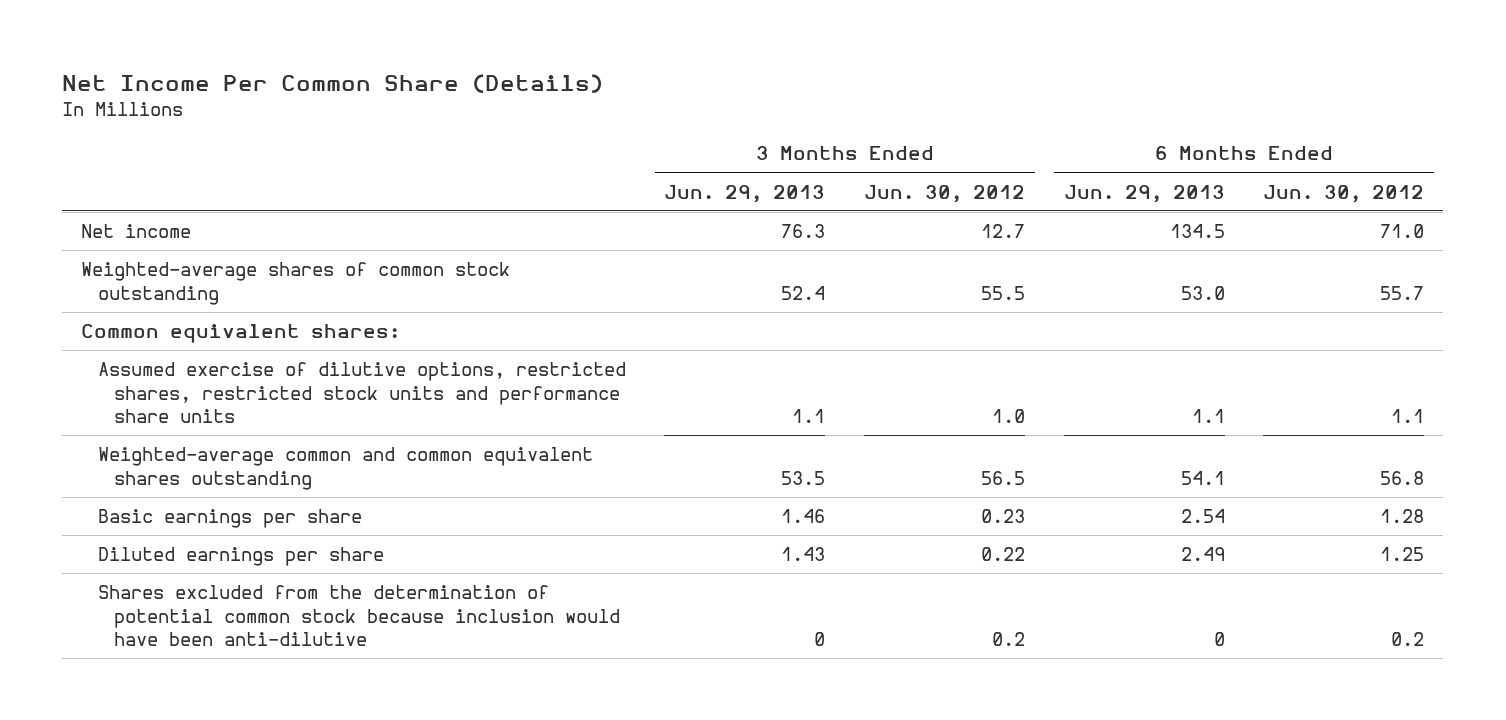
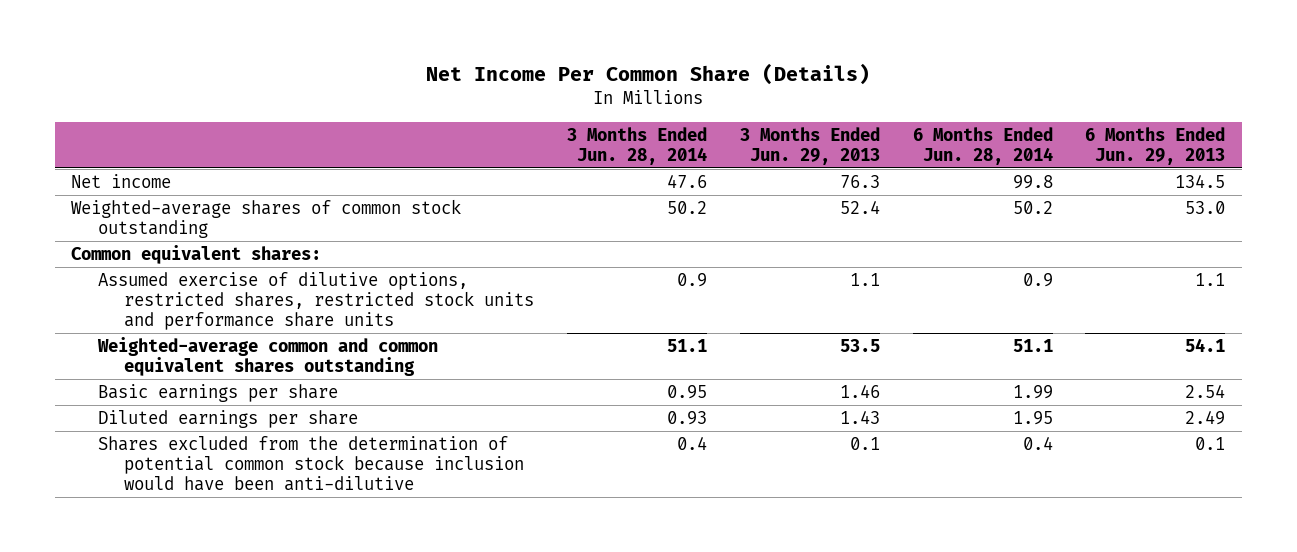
[864,184,1026,203] Jun. 30, 2012 -> none
[1263,184,1425,203] Jun. 30, 2012 -> none
none -> [566,126,707,165] 3 Months Ended Jun. 28, 2014
none -> [912,126,1053,165] 6 Months Ended Jun. 28, 2014
[814,632,826,647] 0 -> [849,436,880,450] 0.1
[1213,632,1225,647] 0 -> [1195,436,1226,450] 0.1

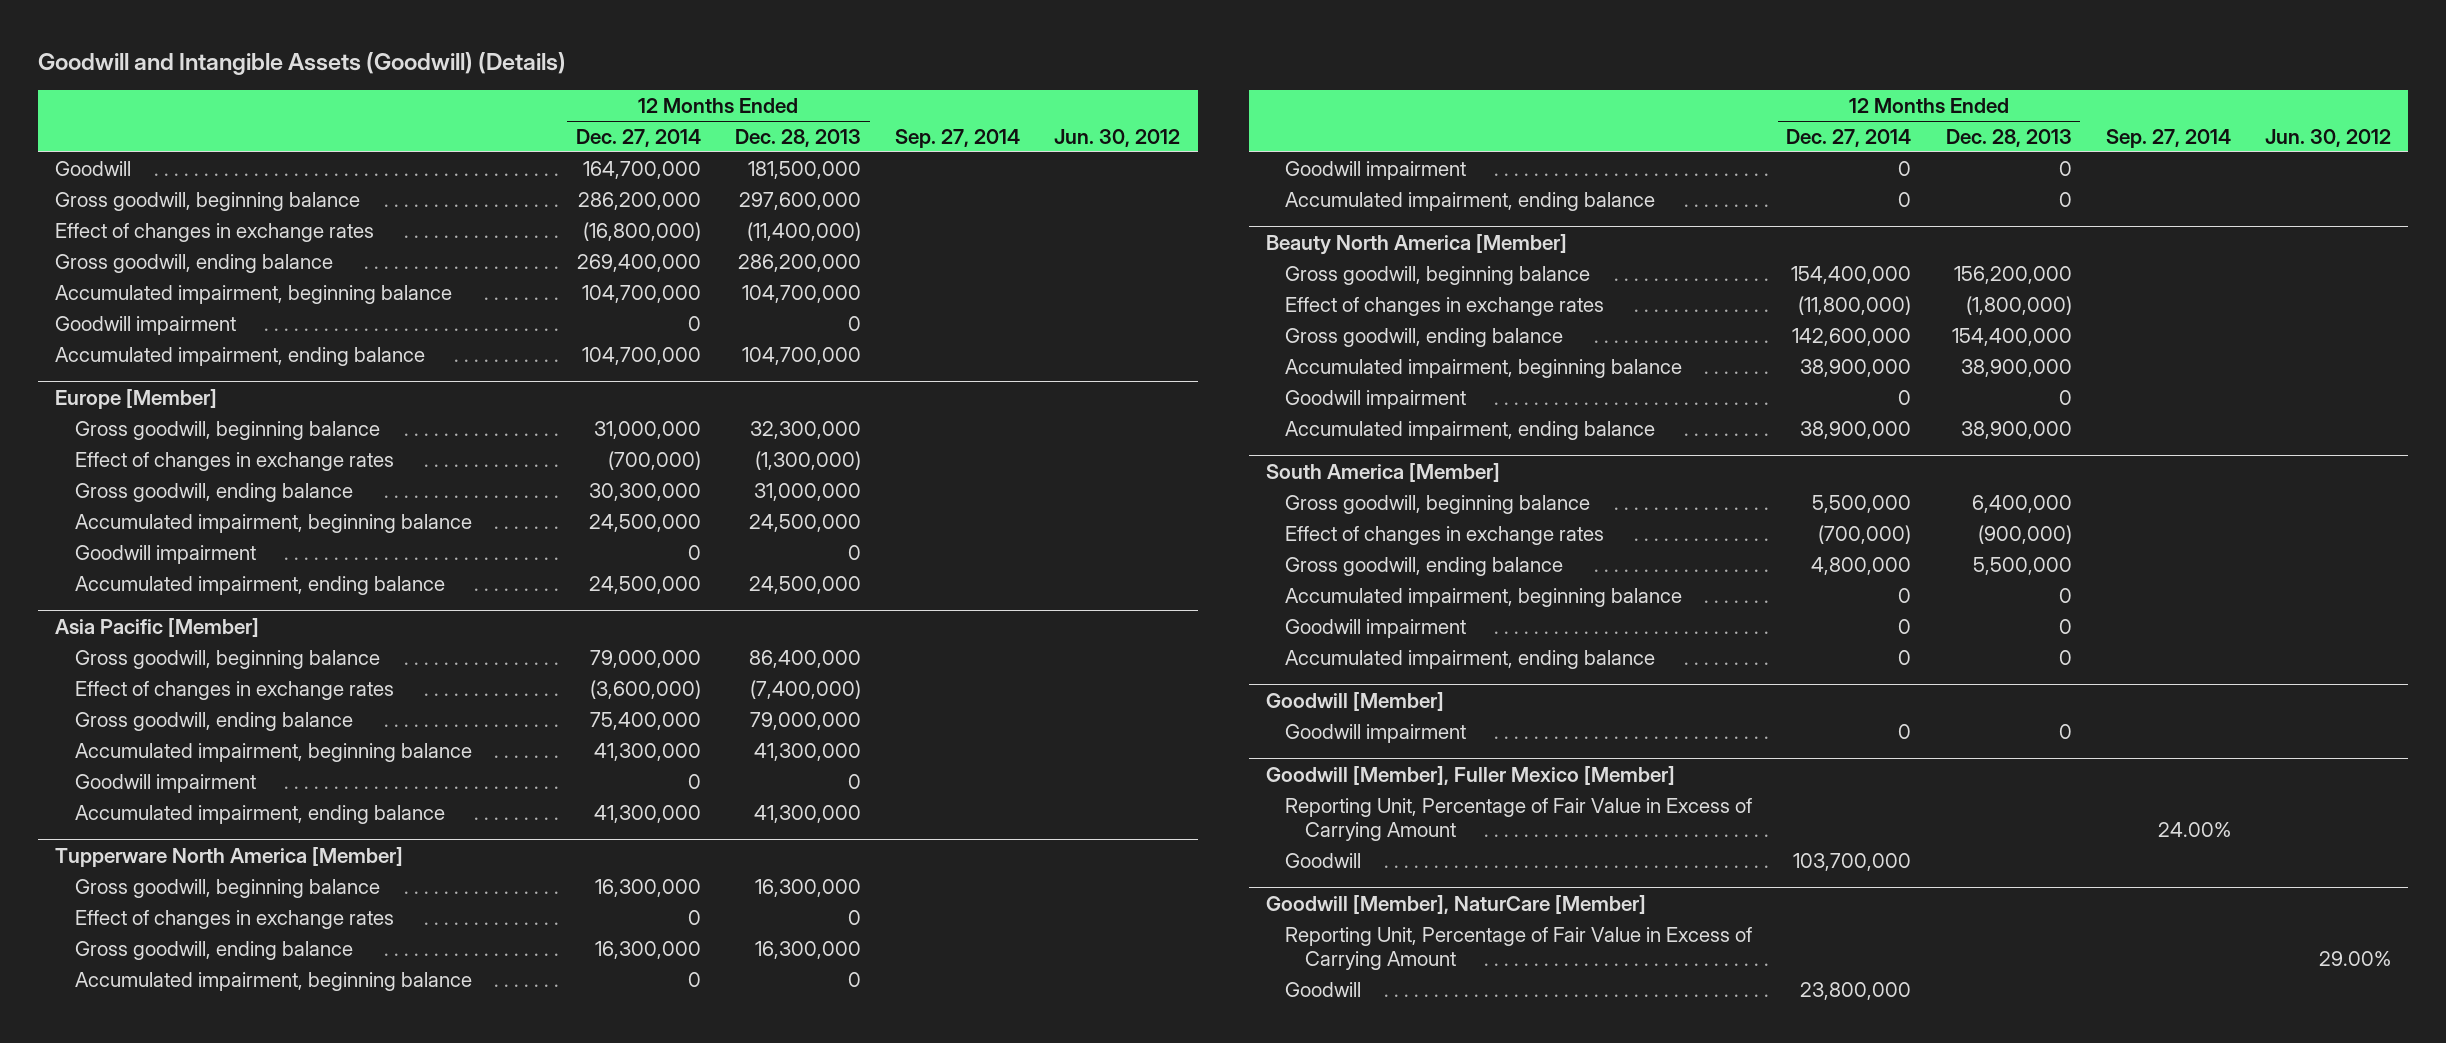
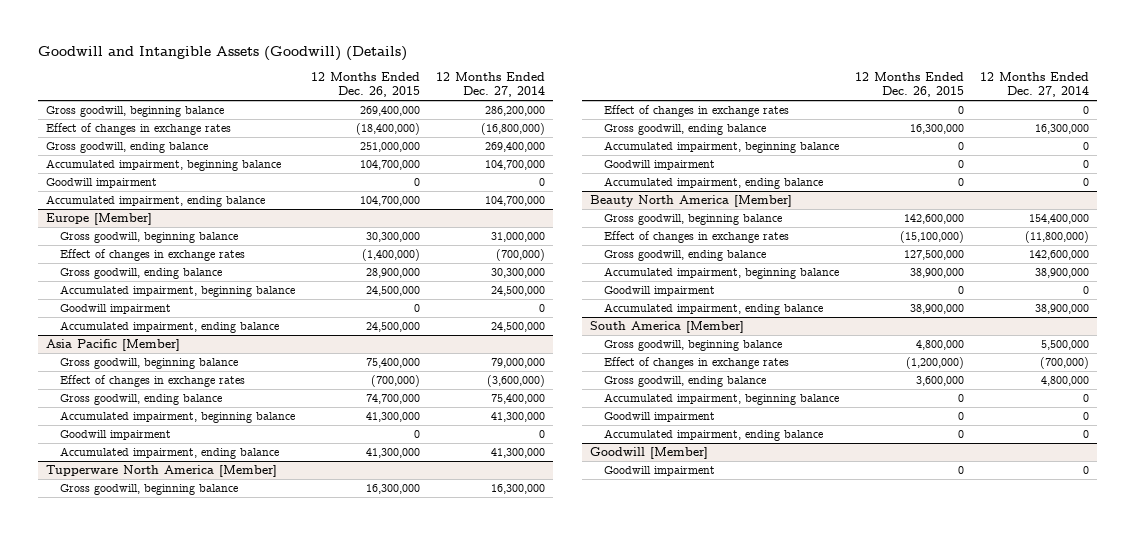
[735,128,862,147] Dec. 28, 2013 -> none
[895,128,1021,148] Sep. 27, 2014 -> none
[1054,128,1181,147] Jun. 30, 2012 -> none
none -> [310,71,420,98] 12 Months Ended Dec. 26, 2015
[55,160,132,176] Goodwill -> none
[1265,765,1675,785] Goodwill [Member], Fuller Mexico [Member] -> none
[1285,797,1753,841] Reporting Unit, Percentage of Fair Value in Excess of Carrying Amount -> none
[1285,852,1362,868] Goodwill -> none
[1265,894,1646,914] Goodwill [Member], NaturCare [Member] -> none
[1285,926,1753,970] Reporting Unit, Percentage of Fair Value in Excess of Carrying Amount -> none
[1285,981,1362,997] Goodwill -> none

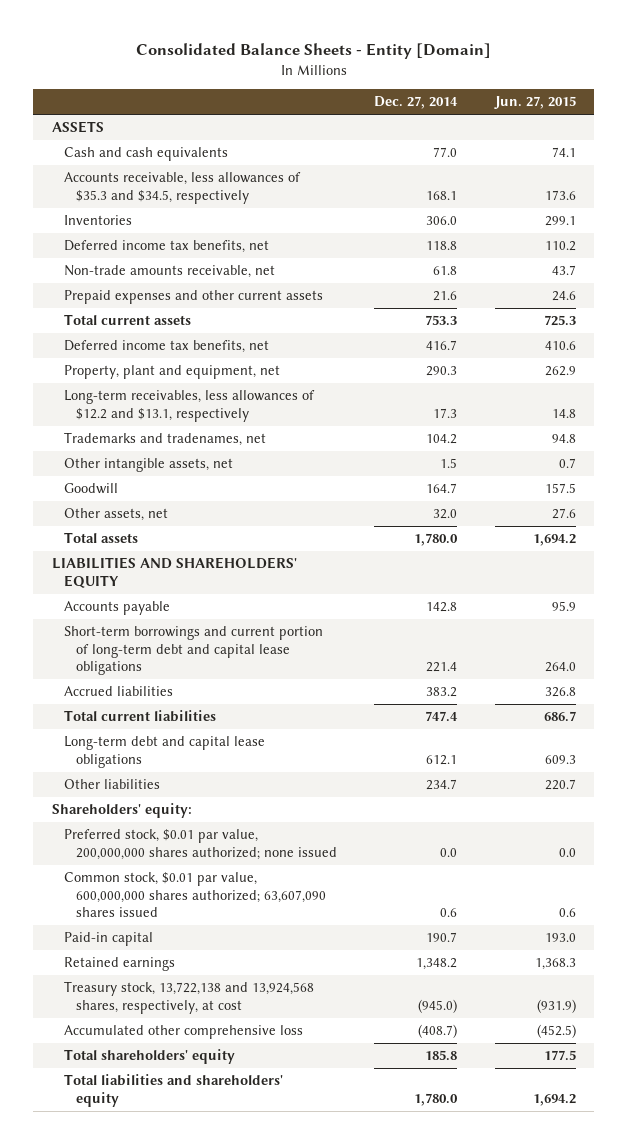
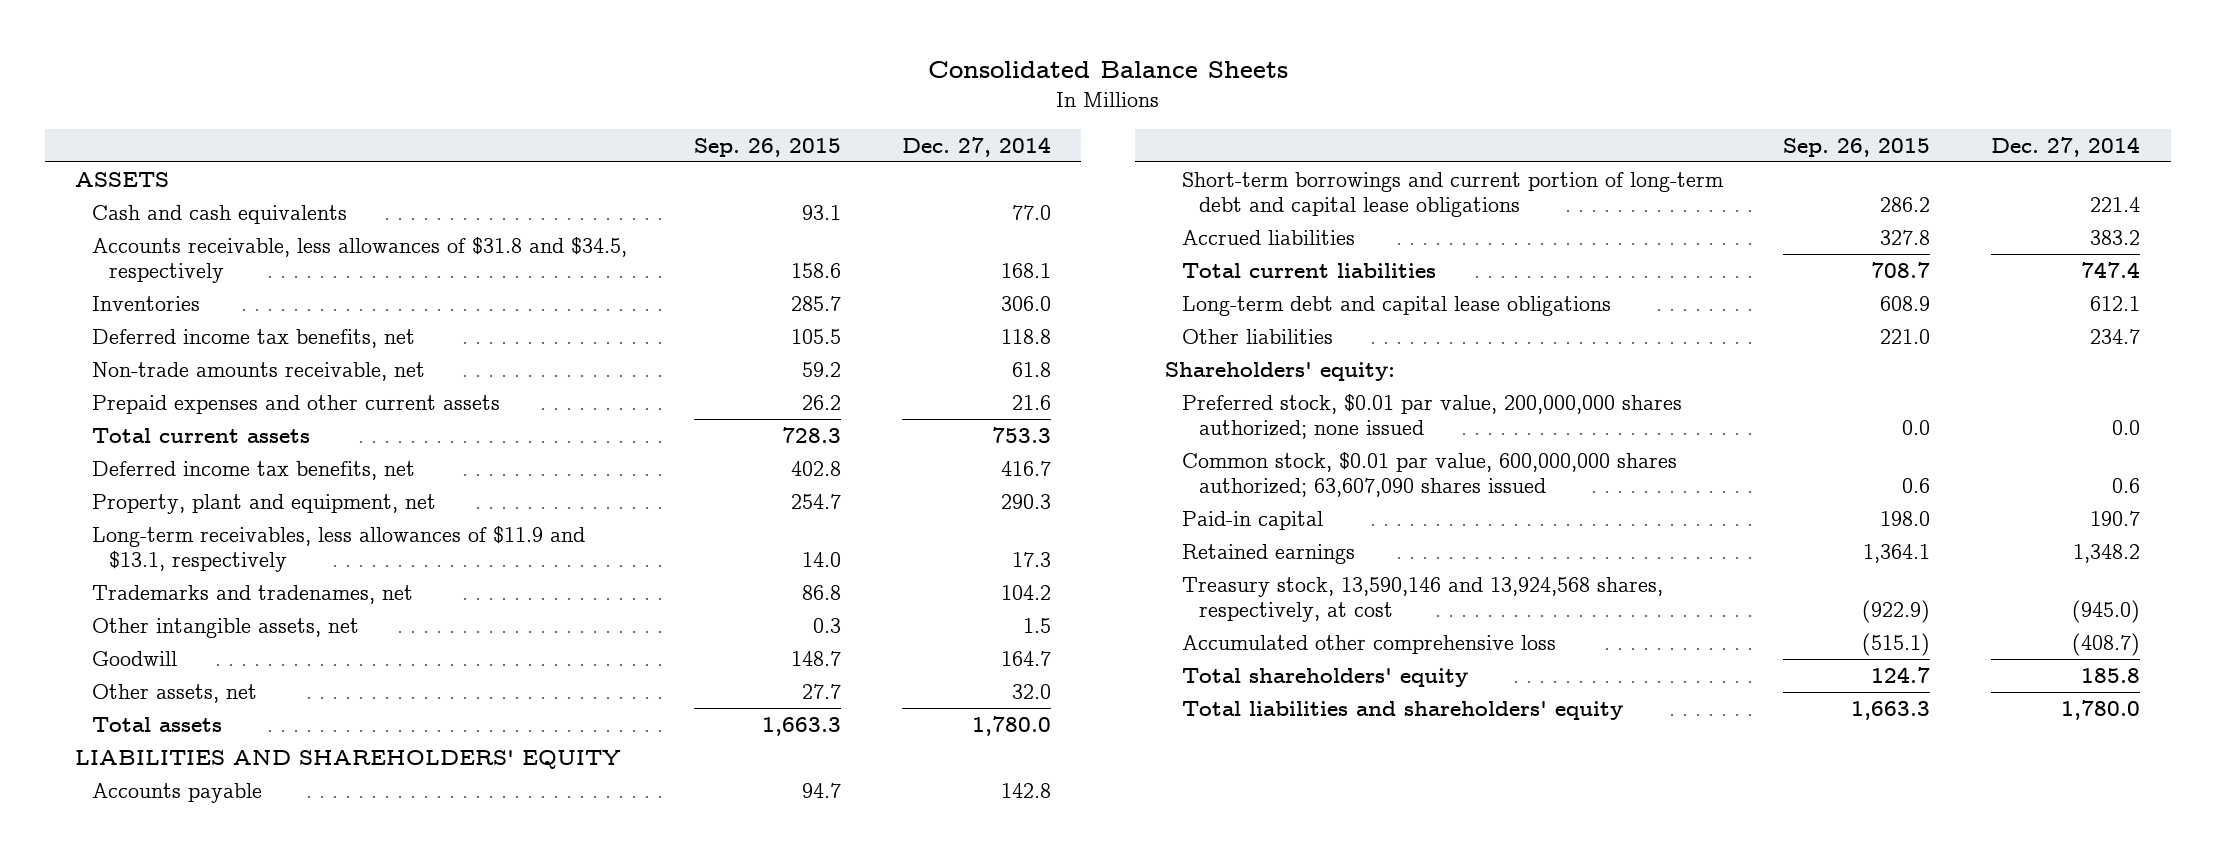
[135,43,491,60] Consolidated Balance Sheets - Entity [Domain] -> [927,61,1288,79] Consolidated Balance Sheets
[493,96,576,110] Jun. 27, 2015 -> none
none -> [693,137,841,157] Sep. 26, 2015
[63,172,301,204] Accounts receivable, less allowances of $35.3 and $34.5, respectively -> [92,237,628,283] Accounts receivable, less allowances of $31.8 and $34.5, respectively
[63,390,315,422] Long-term receivables, less allowances of $12.2 and $13.1, respectively -> [92,526,586,572] Long-term receivables, less allowances of $11.9 and $13.1, respectively
[63,981,314,1014] Treasury stock, 13,722,138 and 13,924,568 shares, respectively, at cost -> [1181,577,1663,622] Treasury stock, 13,590,146 and 13,924,568 shares, respectively, at cost

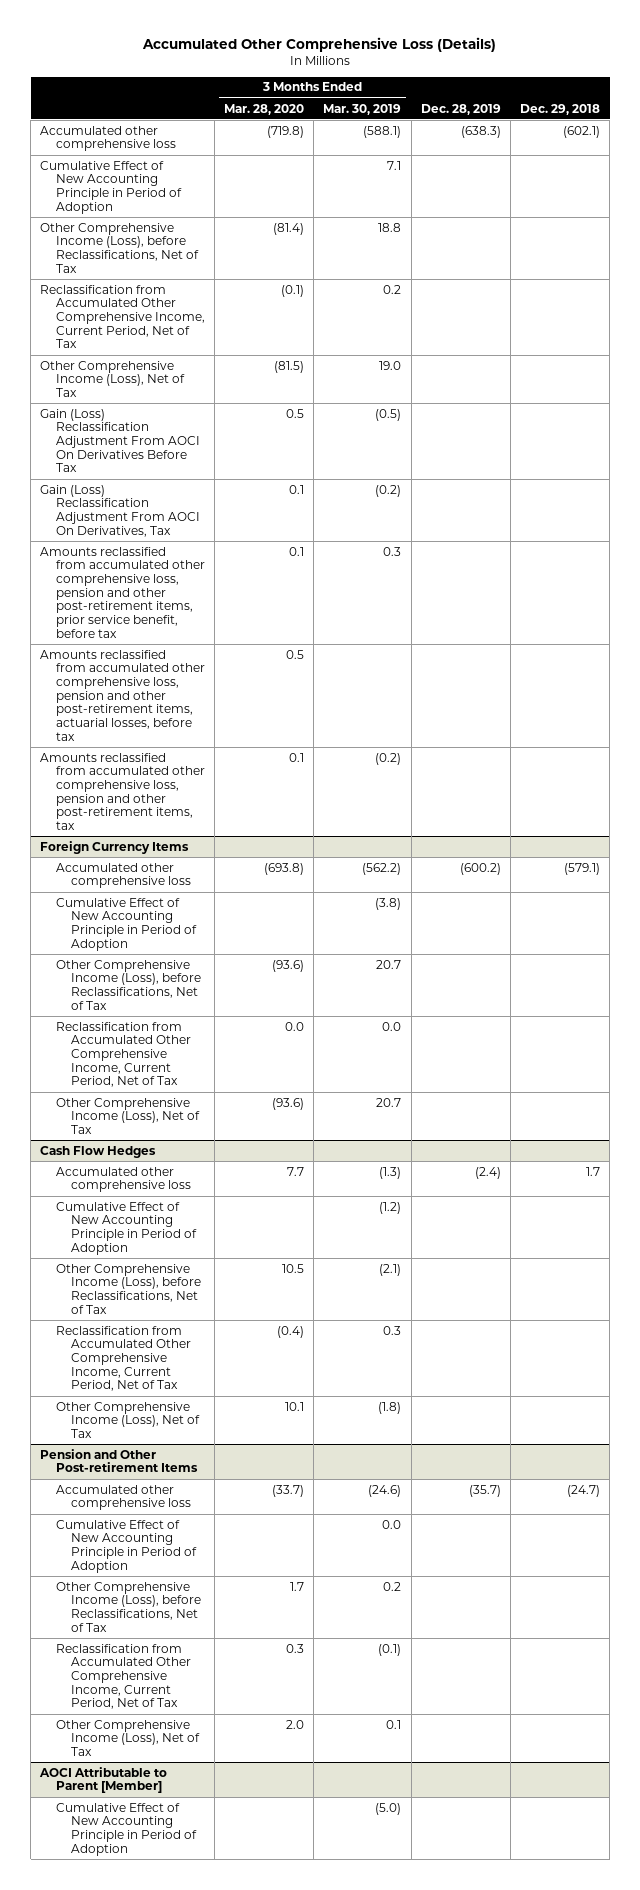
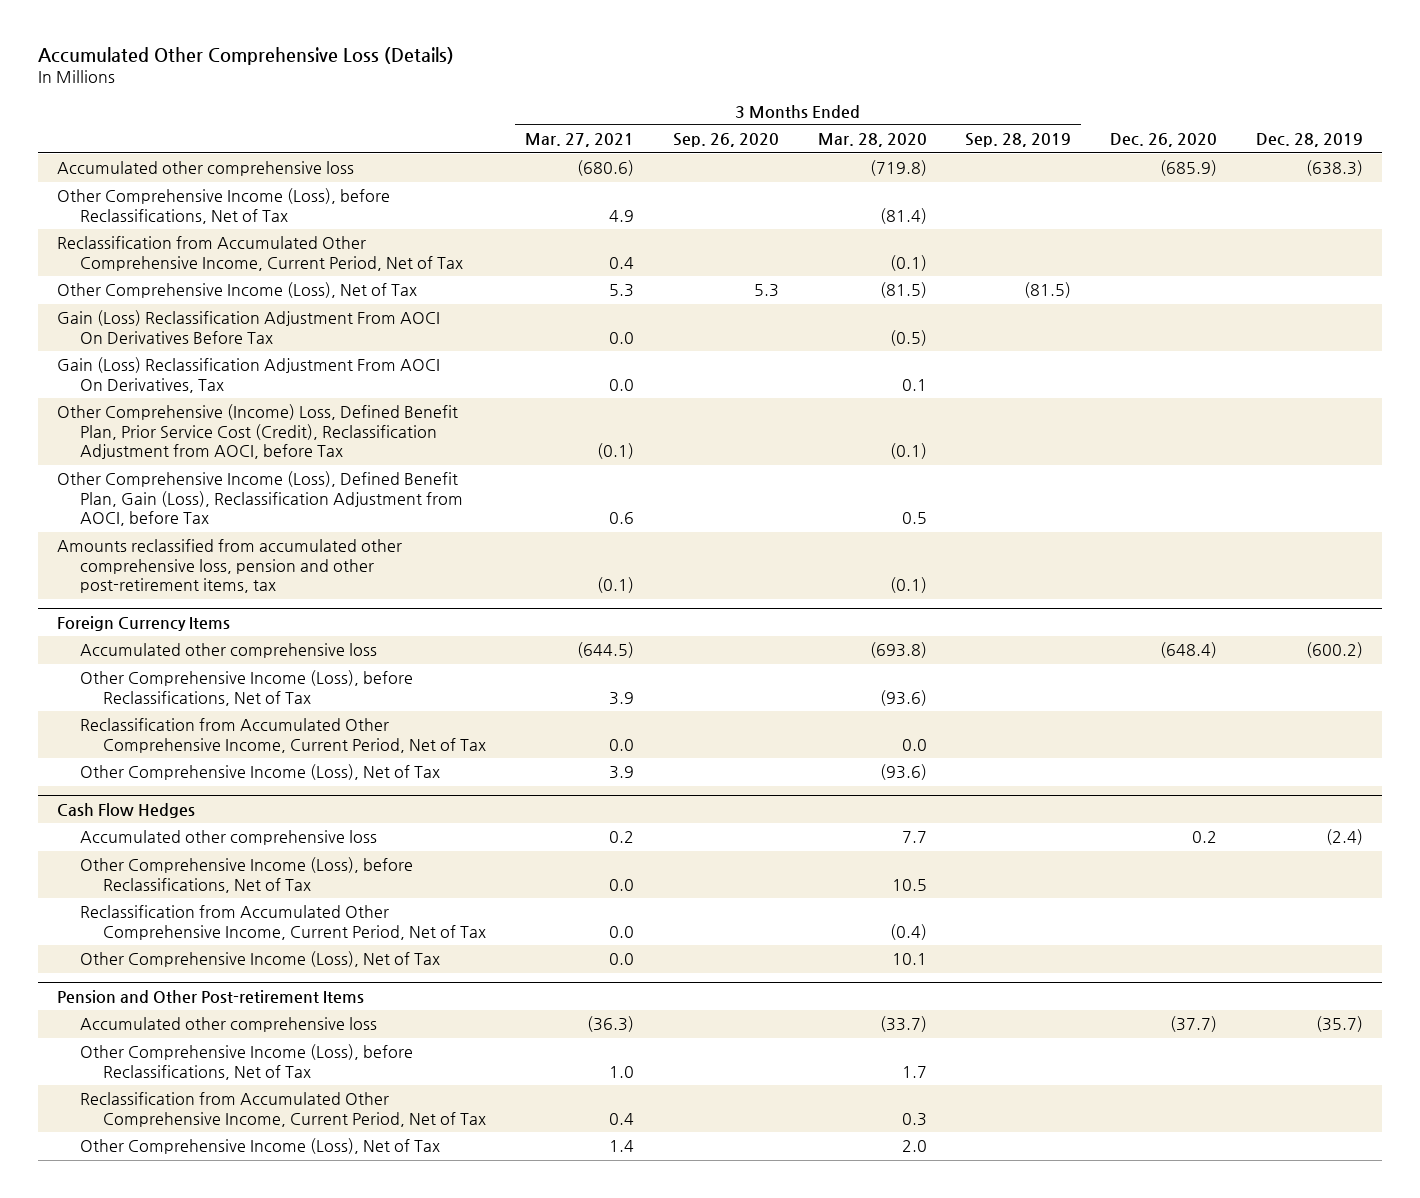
[323,103,402,115] Mar. 30, 2019 -> none
[519,103,600,115] Dec. 29, 2018 -> none
none -> [525,133,635,148] Mar. 27, 2021
none -> [672,133,779,148] Sep. 26, 2020
none -> [965,133,1072,148] Sep. 28, 2019
none -> [1110,133,1218,148] Dec. 26, 2020
[40,160,182,214] Cumulative Effect of New Accounting Principle in Period of Adoption -> none
[286,408,305,418] 0.5 -> [889,329,927,346] (0.5)
[40,546,205,638] Amounts reclassified from accumulated other comprehensive loss, pension and other post-retirement items, prior service benefit, before tax -> [56,404,458,460] Other Comprehensive (Income) Loss, Defined Benefit Plan, Prior Service Cost (Credit), Reclassification Adjustment from AOCI, before Tax
[289,546,305,556] 0.1 -> [889,443,927,460] (0.1)
[40,649,205,741] Amounts reclassified from accumulated other comprehensive loss, pension and other post-retirement items, actuarial losses, before tax -> [56,471,464,527] Other Comprehensive Income (Loss), Defined Benefit Plan, Gain (Loss), Reclassification Adjustment from AOCI, before Tax
[289,752,305,762] 0.1 -> [889,577,927,594] (0.1)
[55,897,198,951] Cumulative Effect of New Accounting Principle in Period of Adoption -> none
[55,1201,198,1255] Cumulative Effect of New Accounting Principle in Period of Adoption -> none
[55,1519,198,1573] Cumulative Effect of New Accounting Principle in Period of Adoption -> none
[39,1766,168,1794] AOCI Attributable to Parent [Member] -> none
[55,1802,198,1856] Cumulative Effect of New Accounting Principle in Period of Adoption -> none

